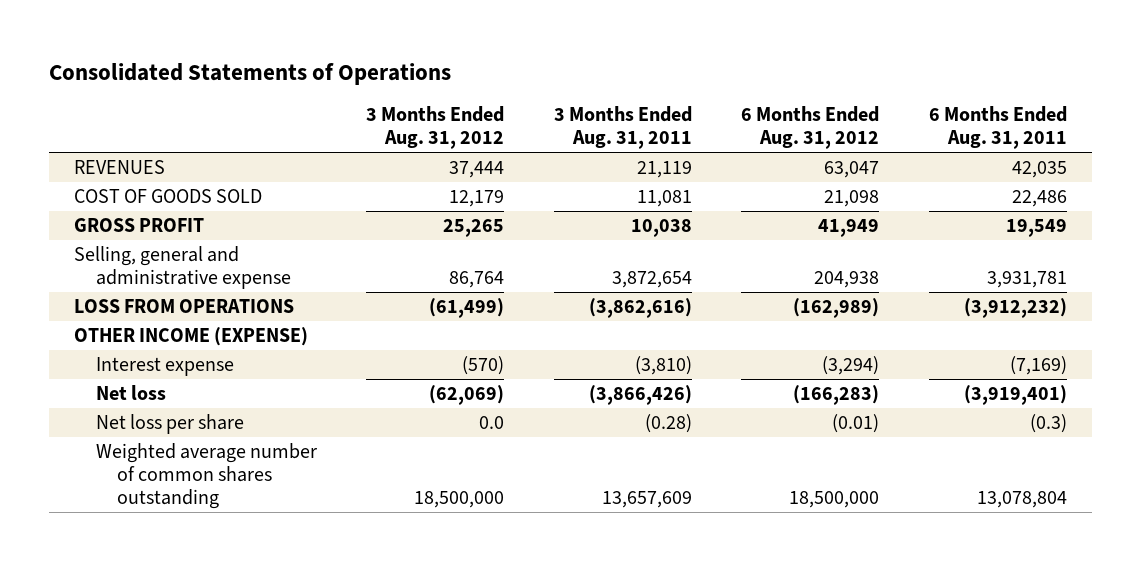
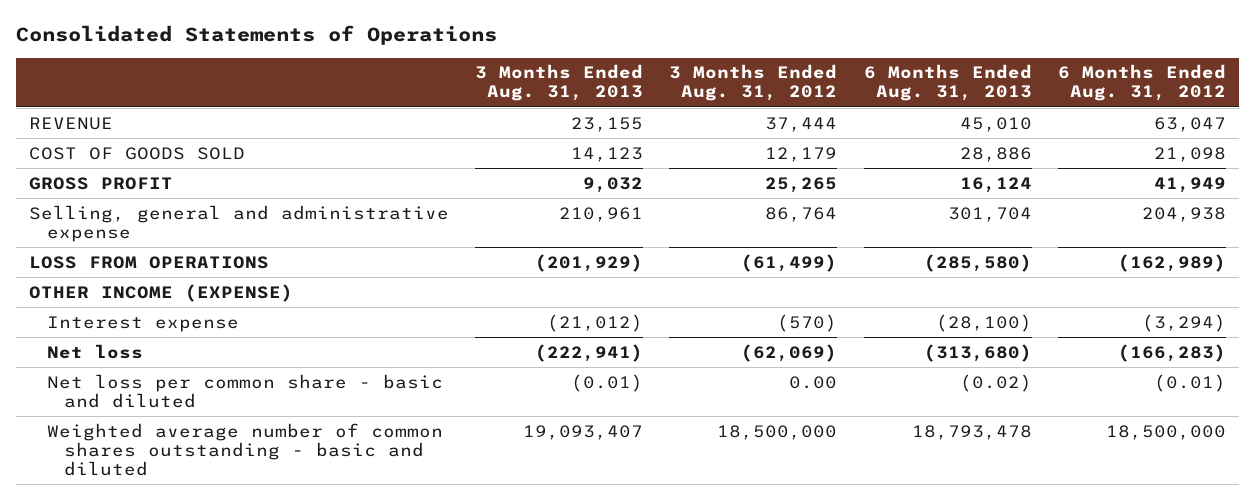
[553,106,692,150] 3 Months Ended Aug. 31, 2011 -> none
[929,106,1068,150] 6 Months Ended Aug. 31, 2011 -> none
none -> [475,64,644,102] 3 Months Ended Aug. 31, 2013
none -> [863,64,1032,102] 6 Months Ended Aug. 31, 2013
[74,160,166,175] REVENUES -> [28,116,113,130] REVENUE
[95,414,244,435] Net loss per share -> [46,373,443,408] Net loss per common share - basic and diluted
[479,416,505,430] 0.0 -> [789,375,838,389] 0.00
[95,443,317,509] Weighted average number of common shares outstanding -> [46,422,443,476] Weighted average number of common shares outstanding - basic and diluted

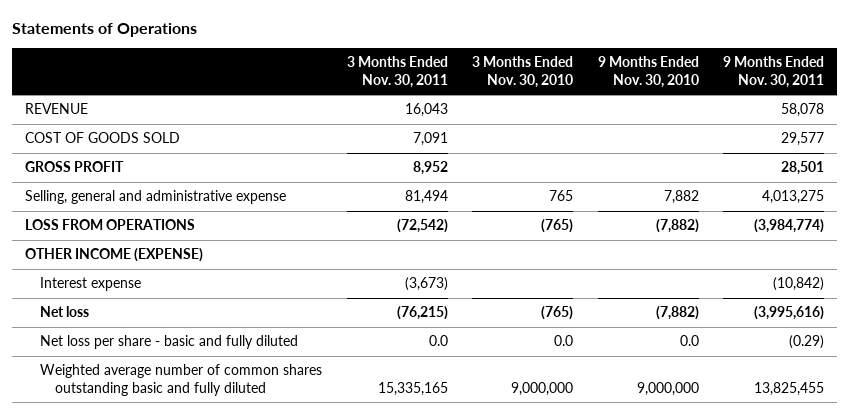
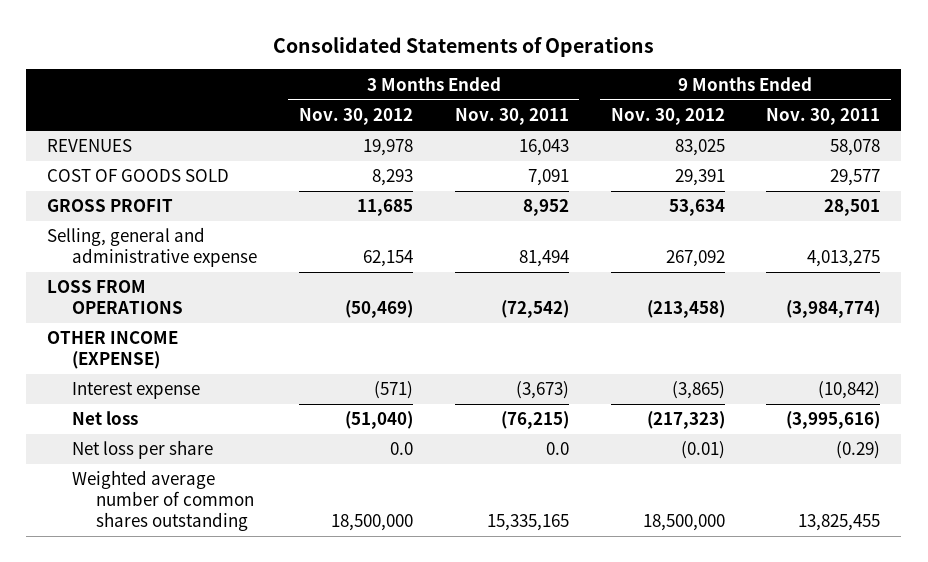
[12,22,198,37] Statements of Operations -> [272,36,654,57] Consolidated Statements of Operations
[472,56,574,88] 3 Months Ended Nov. 30, 2010 -> none
[597,56,699,88] 9 Months Ended Nov. 30, 2010 -> none
none -> [298,108,413,126] Nov. 30, 2012
none -> [610,108,725,126] Nov. 30, 2012
[24,103,88,115] REVENUE -> [47,139,133,153] REVENUES
[40,335,299,350] Net loss per share - basic and fully diluted -> [71,440,213,460] Net loss per share
[40,364,323,396] Weighted average number of common shares outstanding basic and fully diluted -> [71,470,255,532] Weighted average number of common shares outstanding

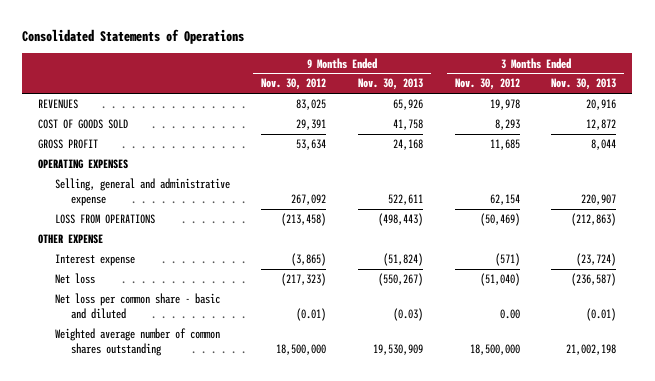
[454,108,569,126] Nov. 30, 2011 -> none
[766,108,881,126] Nov. 30, 2011 -> none
none -> [358,78,424,91] Nov. 30, 2013
none -> [551,78,617,91] Nov. 30, 2013
none -> [38,159,129,170] OPERATING EXPENSES
[47,331,179,370] OTHER INCOME (EXPENSE) -> [38,234,104,245] OTHER EXPENSE
[71,440,213,460] Net loss per share -> [54,293,220,319] Net loss per common share - basic and diluted
[389,442,413,456] 0.0 -> [499,308,520,319] 0.00

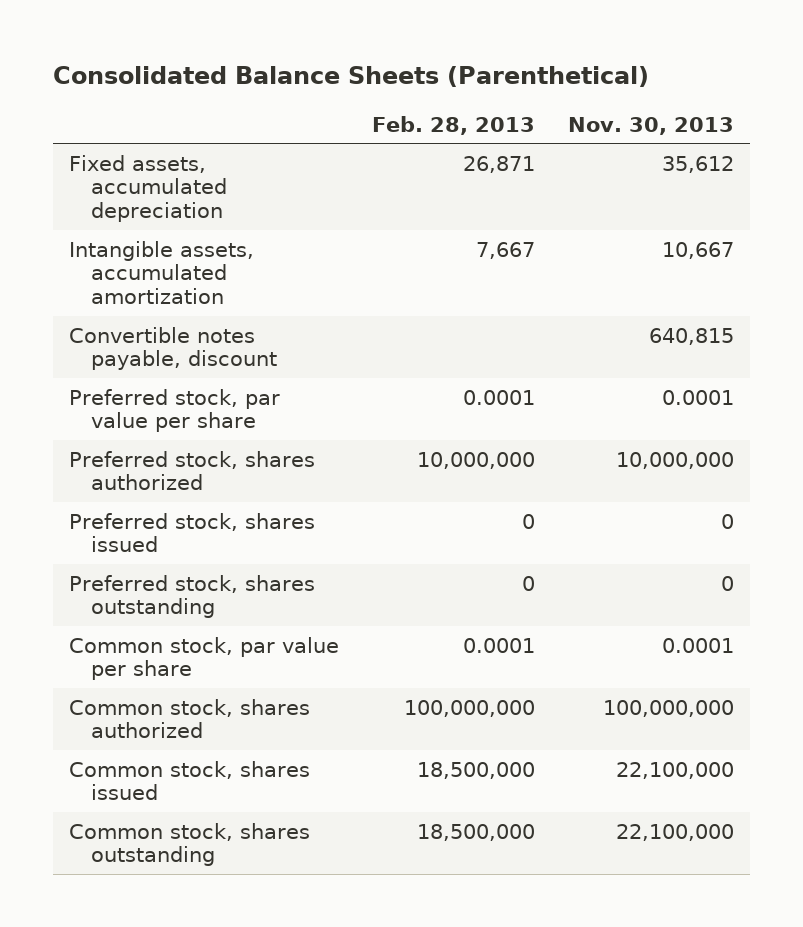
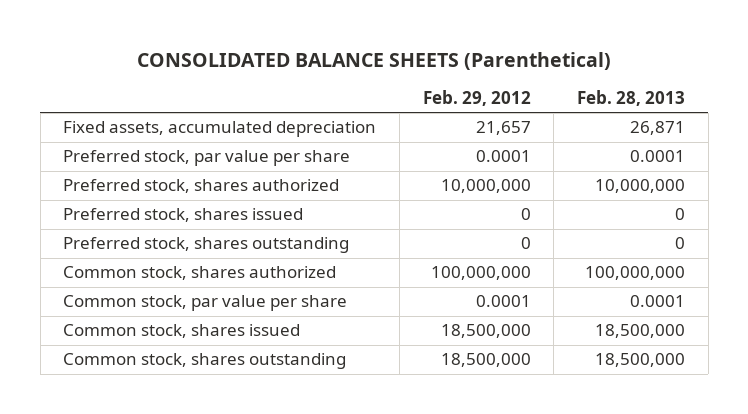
[52,66,649,88] Consolidated Balance Sheets (Parenthetical) -> [137,51,612,70] CONSOLIDATED BALANCE SHEETS (Parenthetical)
[567,116,734,135] Nov. 30, 2013 -> none
none -> [422,90,531,107] Feb. 29, 2012
[68,240,254,305] Intangible assets, accumulated amortization -> none
[68,326,277,371] Convertible notes payable, discount -> none
[68,636,339,681] Common stock, par value per share -> [63,295,348,312] Common stock, par value per share

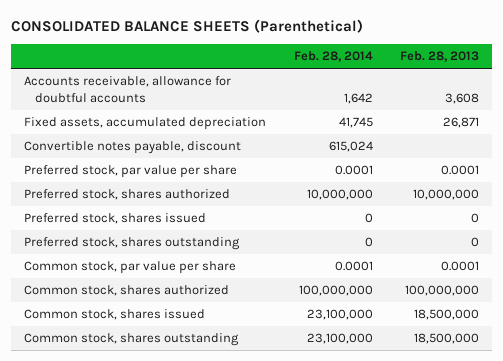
[422,90,531,107] Feb. 29, 2012 -> none
none -> [293,51,373,63] Feb. 28, 2014
none -> [24,76,232,103] Accounts receivable, allowance for doubtful accounts
none -> [24,141,242,155] Convertible notes payable, discount
[63,266,337,281] Common stock, shares authorized -> [24,285,230,297] Common stock, shares authorized

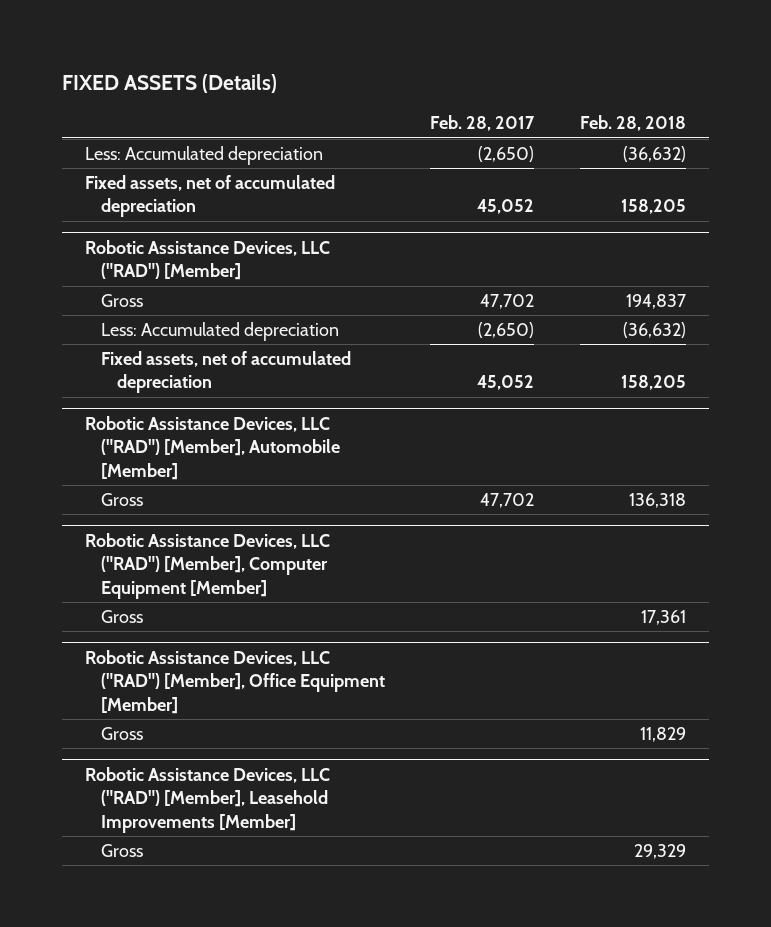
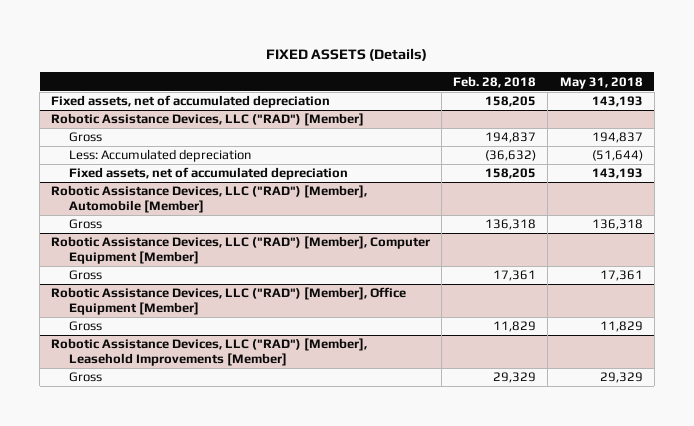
[430,115,536,132] Feb. 28, 2017 -> none
none -> [559,76,643,89] May 31, 2018
[84,146,323,166] Less: Accumulated depreciation -> none

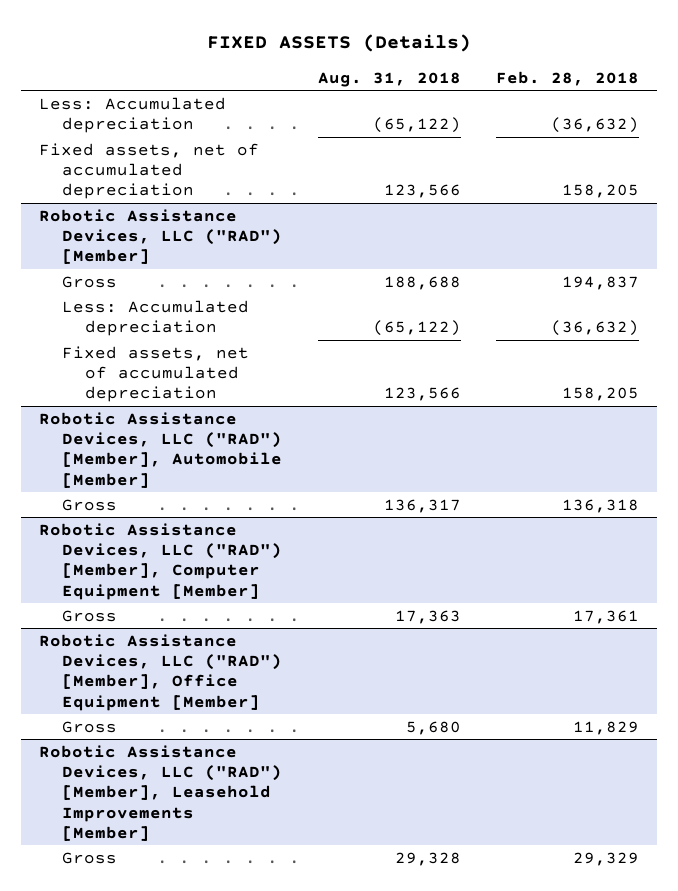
[559,76,643,89] May 31, 2018 -> none
none -> [317,71,461,87] Aug. 31, 2018
none -> [38,96,226,134] Less: Accumulated depreciation

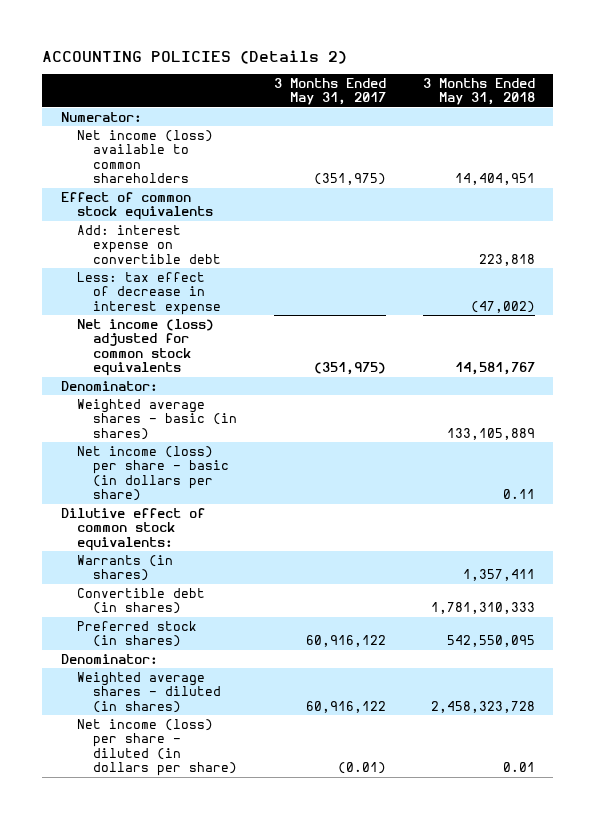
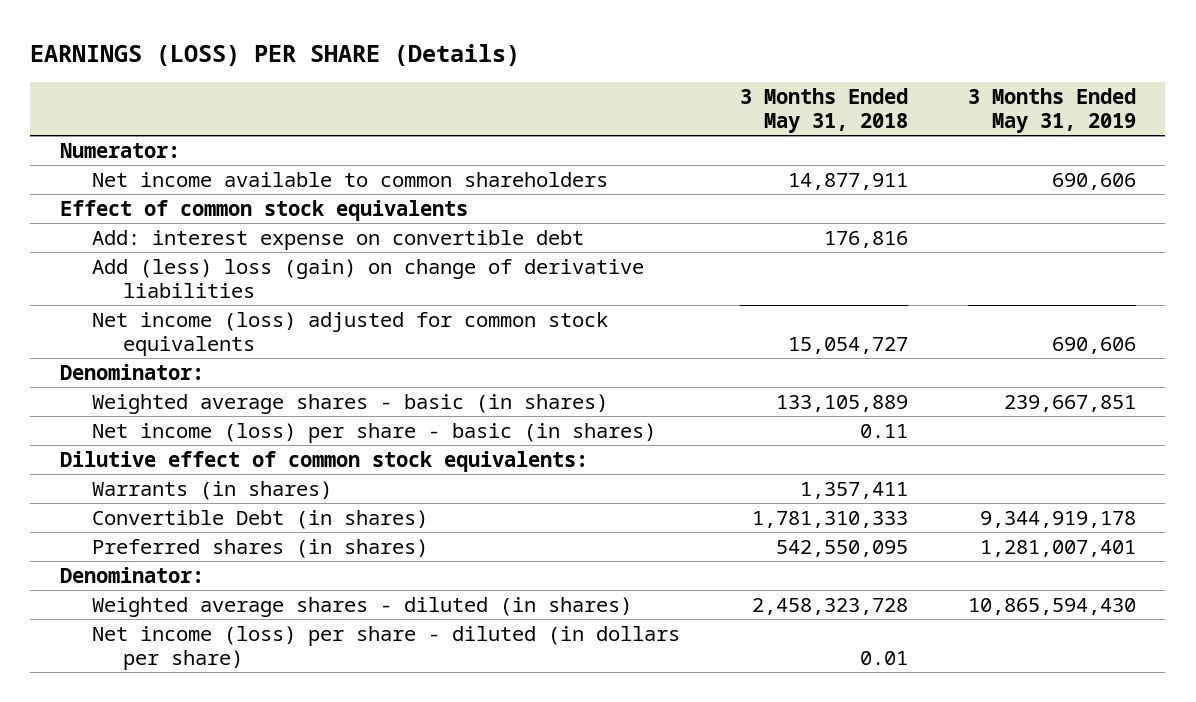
[42,49,348,64] ACCOUNTING POLICIES (Details 2) -> [30,43,521,66] EARNINGS (LOSS) PER SHARE (Details)
[273,78,386,106] 3 Months Ended May 31, 2017 -> none
none -> [967,88,1136,133] 3 Months Ended May 31, 2019
[76,129,213,184] Net income (loss) available to common shareholders -> [91,171,608,187] Net income available to common shareholders
[454,173,535,186] 14,404,951 -> [787,172,908,190] 14,877,911
[76,271,221,315] Less: tax effect of decrease in interest expense -> none
[478,253,535,266] 223,818 -> [823,230,908,248] 176,816
none -> [91,258,644,298] Add (less) loss (gain) on change of derivative liabilities
[454,362,535,376] 14,581,767 -> [787,336,908,354] 15,054,727
[76,445,229,502] Net income (loss) per share - basic (in dollars per share) -> [91,422,656,443] Net income (loss) per share - basic (in shares)
[76,587,205,615] Convertible debt (in shares) -> [91,509,428,529] Convertible Debt (in shares)
[76,620,197,648] Preferred stock (in shares) -> [91,538,428,558] Preferred shares (in shares)

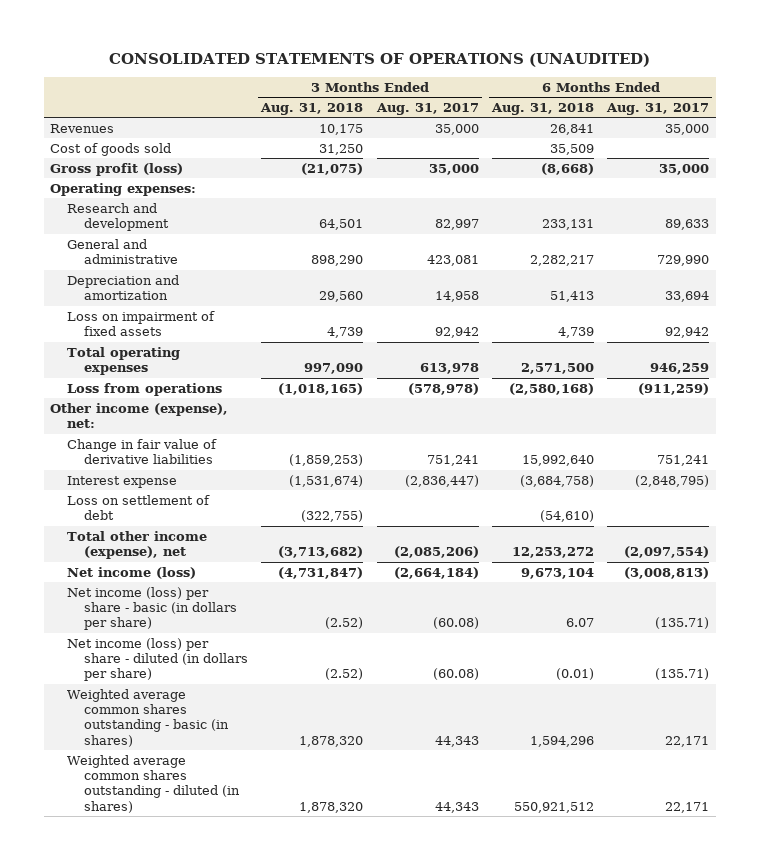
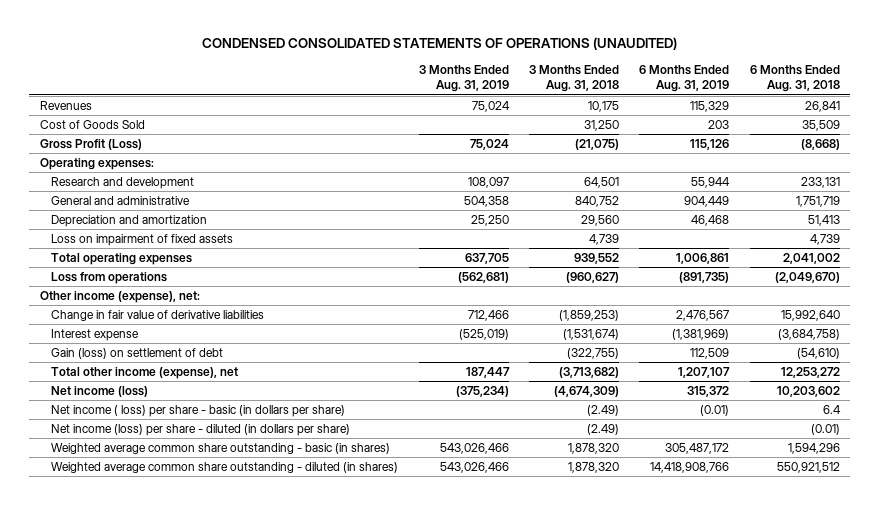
[108,52,650,67] CONSOLIDATED STATEMENTS OF OPERATIONS (UNAUDITED) -> [201,36,677,50] CONDENSED CONSOLIDATED STATEMENTS OF OPERATIONS (UNAUDITED)
[375,102,479,115] Aug. 31, 2017 -> none
[606,102,710,115] Aug. 31, 2017 -> none
none -> [418,64,509,93] 3 Months Ended Aug. 31, 2019
none -> [639,64,730,93] 6 Months Ended Aug. 31, 2019
[50,142,172,156] Cost of goods sold -> [39,120,145,130] Cost of Goods Sold
[50,162,184,176] Gross profit (loss) -> [39,139,142,151] Gross Profit (Loss)
[311,255,364,267] 898,290 -> [574,196,619,208] 840,752
[529,255,594,267] 2,282,217 -> [795,196,840,208] 1,751,719
[304,363,364,375] 997,090 -> [573,253,619,265] 939,552
[520,363,594,375] 2,571,500 -> [782,253,840,265] 2,041,002
[278,382,364,395] (1,018,165) -> [565,272,619,284] (960,627)
[508,382,594,395] (2,580,168) -> [774,272,840,284] (2,049,670)
[67,494,211,521] Loss on settlement of debt -> [51,348,224,360] Gain (loss) on settlement of debt
[278,566,364,579] (4,731,847) -> [553,386,619,398] (4,674,309)
[520,567,594,579] 9,673,104 -> [776,386,840,398] 10,203,602
[67,586,238,631] Net income (loss) per share - basic (in dollars per share) -> [51,405,346,418] Net income ( loss) per share - basic (in dollars per share)
[325,617,364,630] (2.52) -> [586,405,619,417] (2.49)
[565,618,594,628] 6.07 -> [822,405,841,415] 6.4
[325,668,364,681] (2.52) -> [586,424,619,436] (2.49)
[67,688,230,747] Weighted average common shares outstanding - basic (in shares) -> [51,443,391,455] Weighted average common share outstanding - basic (in shares)
[67,754,241,813] Weighted average common shares outstanding - diluted (in shares) -> [51,462,399,474] Weighted average common share outstanding - diluted (in shares)

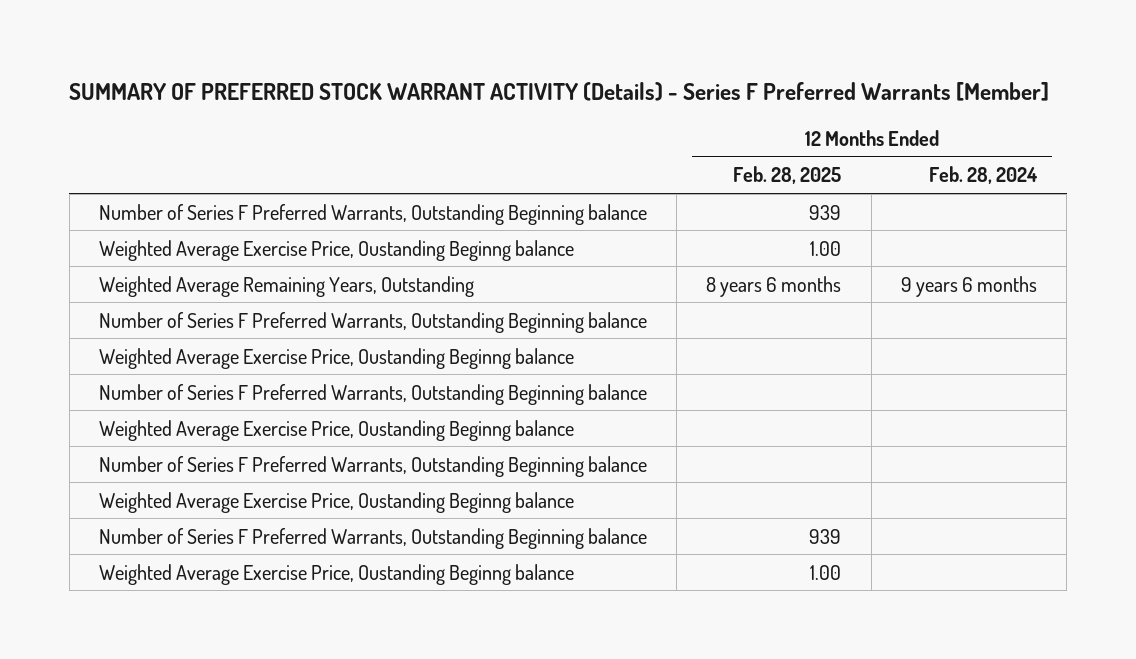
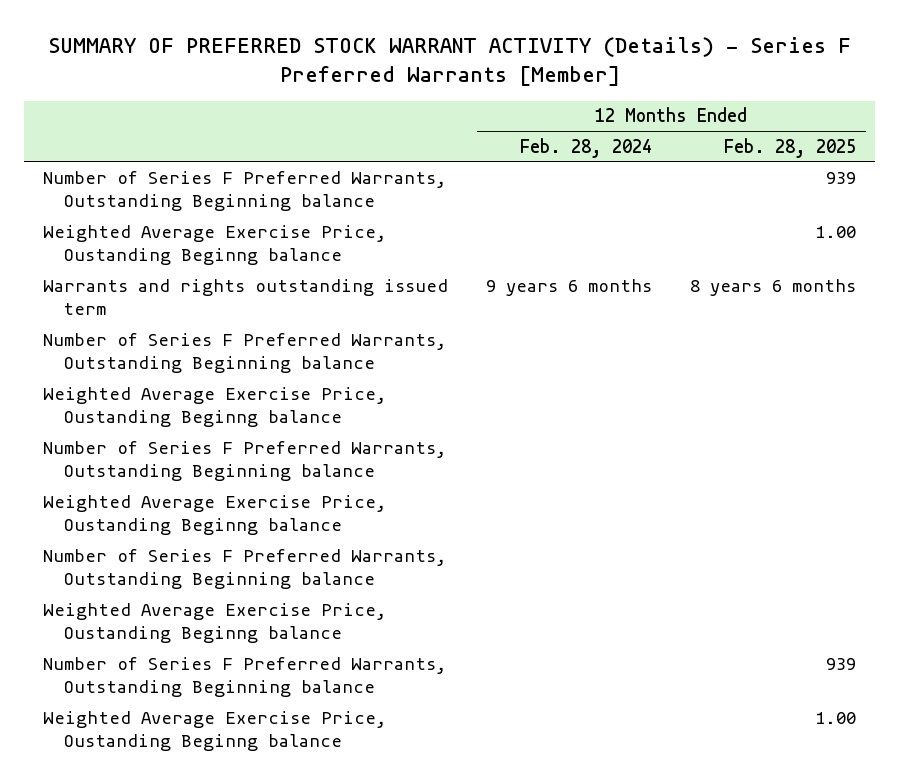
[98,275,474,297] Weighted Average Remaining Years, Outstanding -> [42,278,448,316] Warrants and rights outstanding issued term

